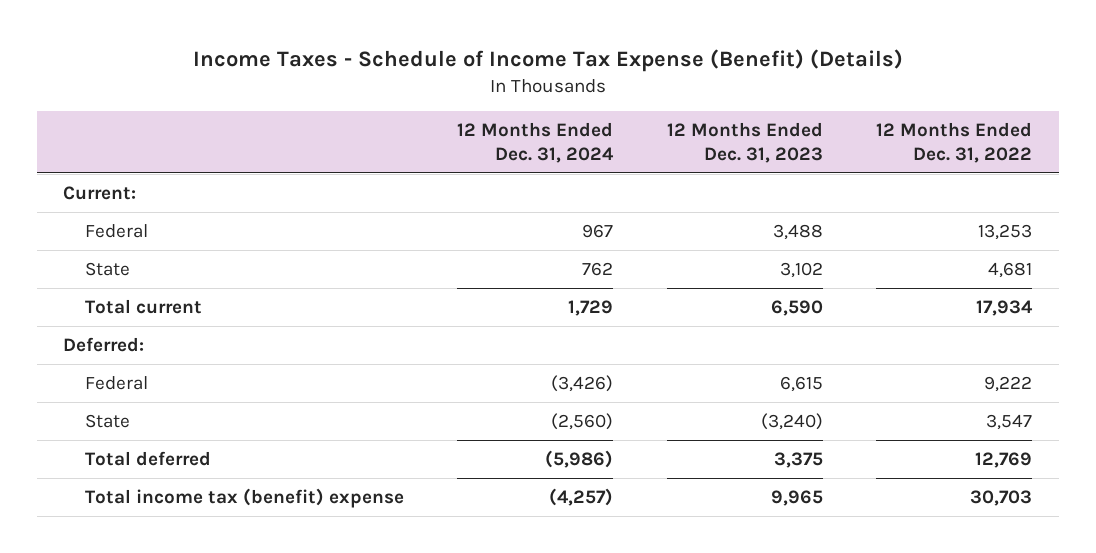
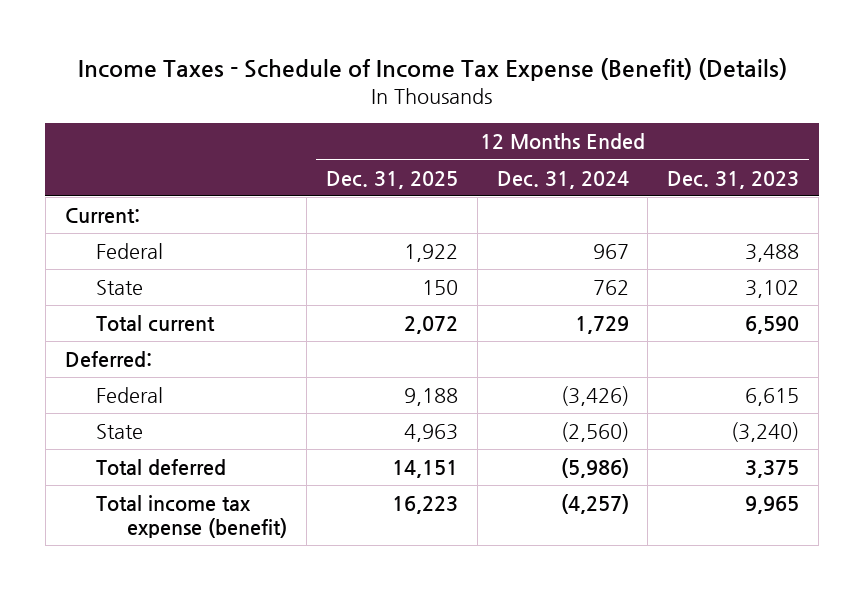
[876,121,1033,163] 12 Months Ended Dec. 31, 2022 -> none
none -> [325,170,458,189] Dec. 31, 2025
[84,487,404,508] Total income tax (benefit) expense -> [95,495,288,539] Total income tax expense (benefit)

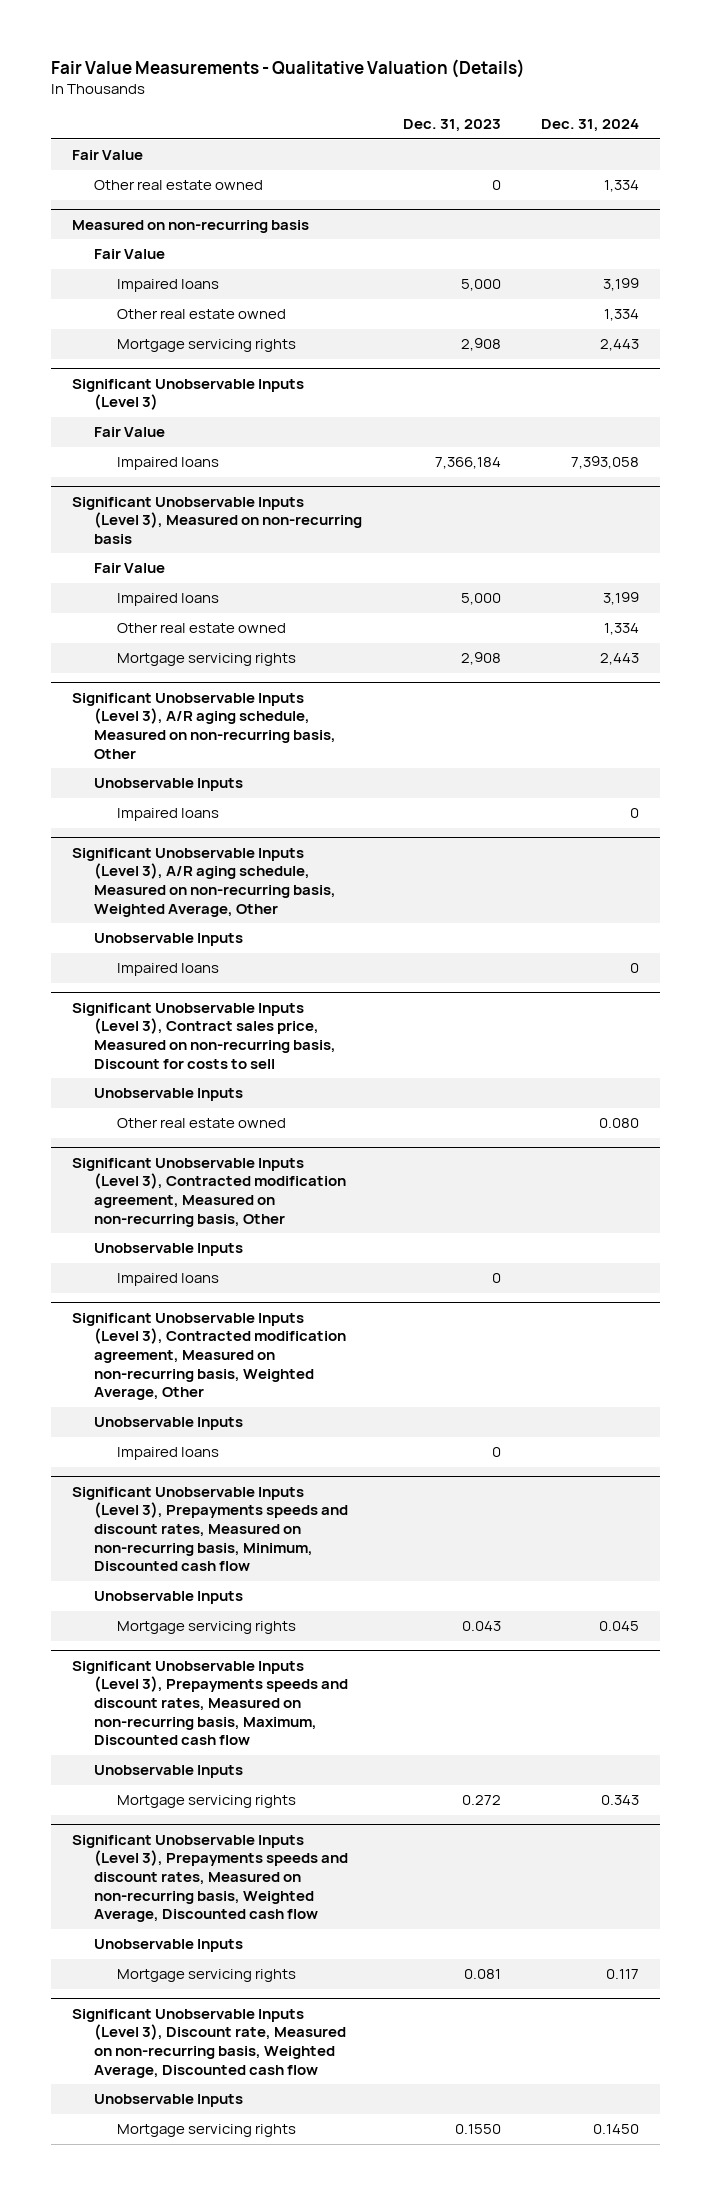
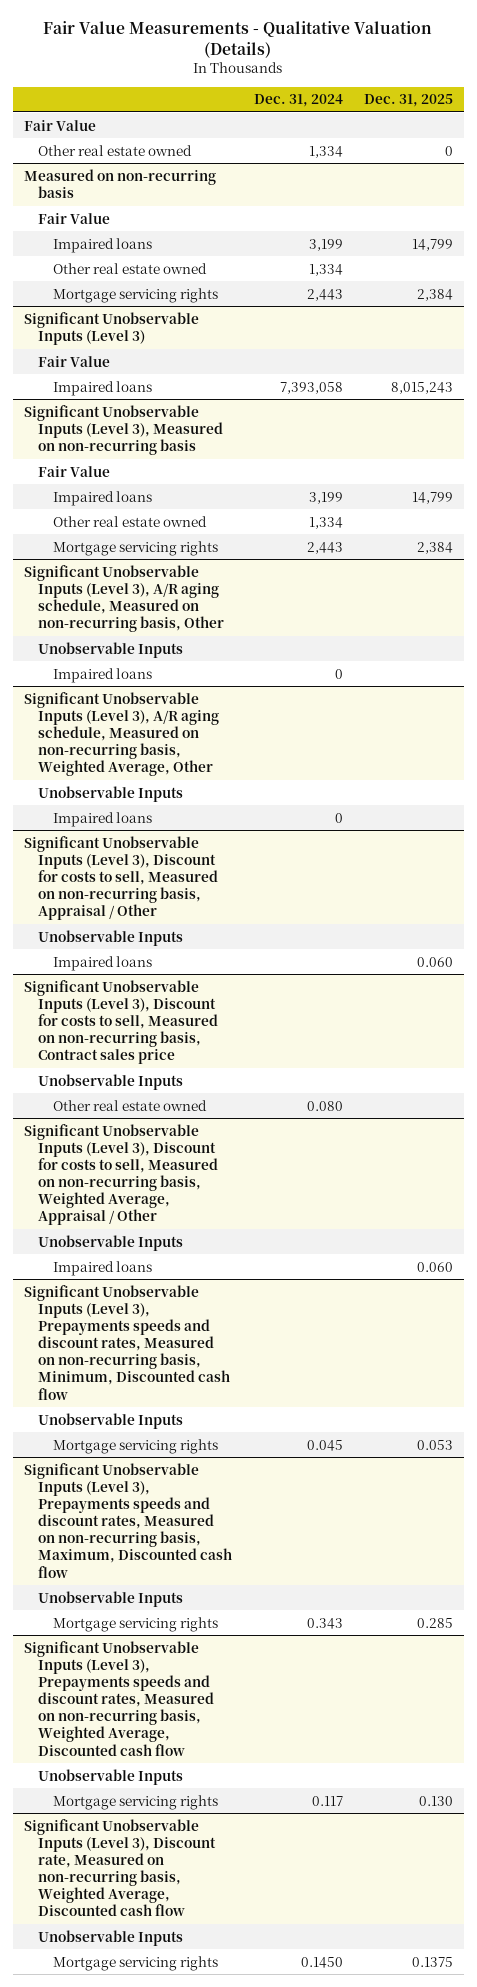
[402,119,501,133] Dec. 31, 2023 -> none
none -> [364,94,454,108] Dec. 31, 2025
[94,1088,244,1102] Unobservable Inputs -> none
[116,1118,286,1129] Other real estate owned -> none
[71,1157,347,1227] Significant Unobservable Inputs (Level 3), Contracted modification agreement, Measured on non-recurring basis, Other -> none
[71,1002,337,1069] Significant Unobservable Inputs (Level 3), Contract sales price, Measured on non-recurring basis, Discount for costs to sell -> [23,835,219,921] Significant Unobservable Inputs (Level 3), Discount for costs to sell, Measured on non-recurring basis, Appraisal / Other
[71,1312,347,1401] Significant Unobservable Inputs (Level 3), Contracted modification agreement, Measured on non-recurring basis, Weighted Average, Other -> none
none -> [23,979,219,1065] Significant Unobservable Inputs (Level 3), Discount for costs to sell, Measured on non-recurring basis, Contract sales price
none -> [52,1099,207,1111] Other real estate owned
none -> [23,1123,219,1226] Significant Unobservable Inputs (Level 3), Discount for costs to sell, Measured on non-recurring basis, Weighted Average, Appraisal / Other
none -> [38,1234,184,1251] Unobservable Inputs

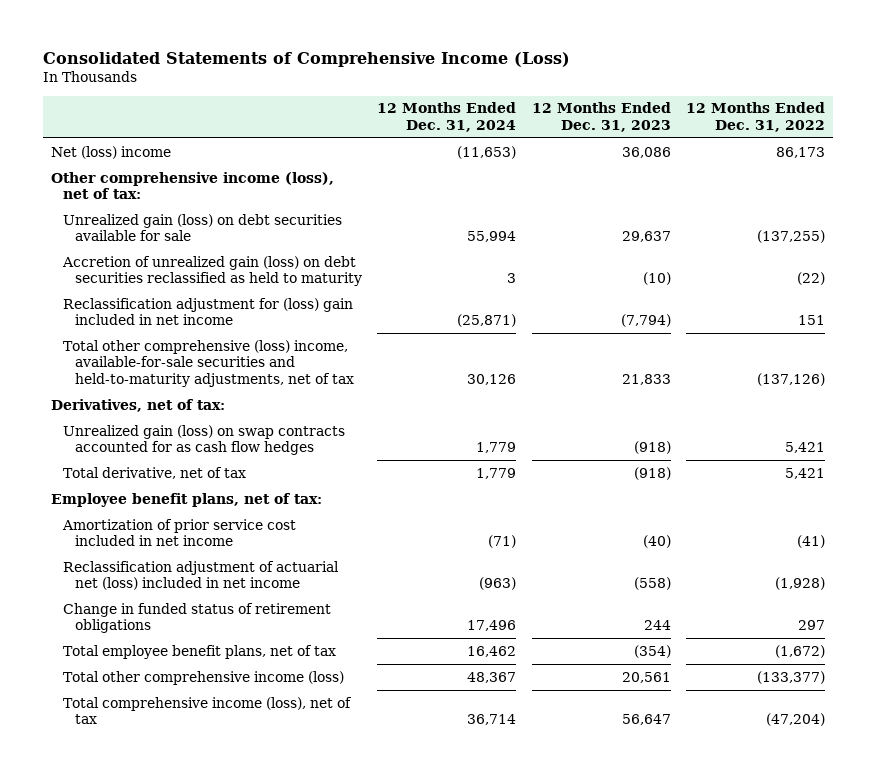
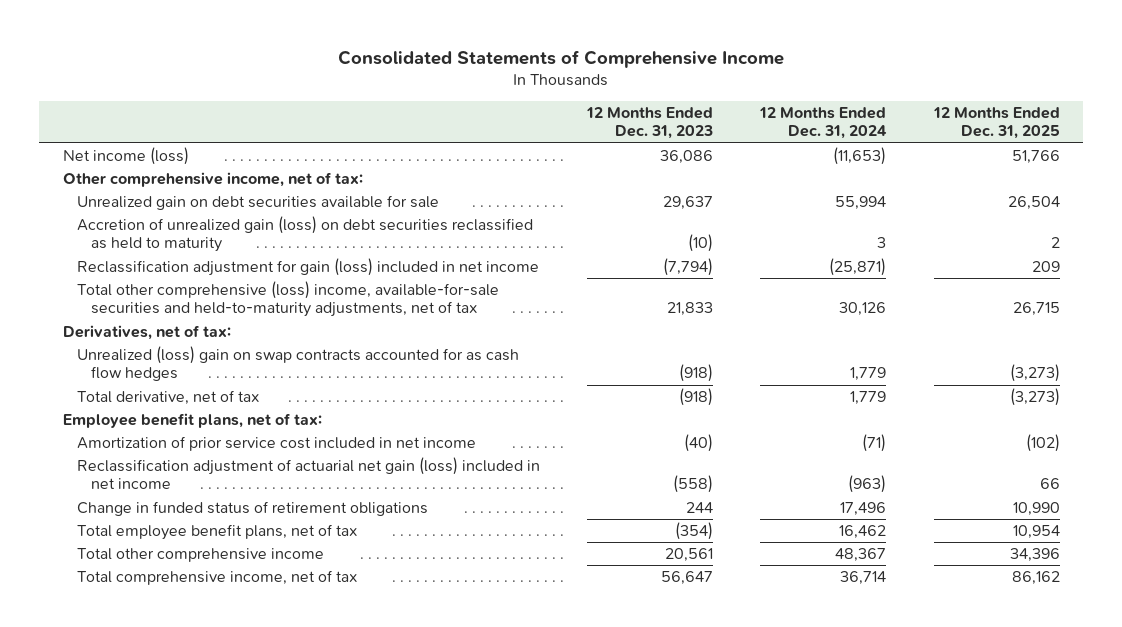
[43,52,571,68] Consolidated Statements of Comprehensive Income (Loss) -> [338,49,785,68] Consolidated Statements of Comprehensive Income
[686,102,826,132] 12 Months Ended Dec. 31, 2022 -> none
none -> [932,107,1060,140] 12 Months Ended Dec. 31, 2025
[50,145,171,159] Net (loss) income -> [62,146,189,165] Net income (loss)
[50,171,334,200] Other comprehensive income (loss), net of tax: -> [62,171,363,187] Other comprehensive income, net of tax:
[62,213,342,242] Unrealized gain (loss) on debt securities available for sale -> [77,194,440,210] Unrealized gain on debt securities available for sale
[62,297,353,326] Reclassification adjustment for (loss) gain included in net income -> [77,257,540,276] Reclassification adjustment for gain (loss) included in net income
[62,424,345,456] Unrealized gain (loss) on swap contracts accounted for as cash flow hedges -> [77,345,520,382] Unrealized (loss) gain on swap contracts accounted for as cash flow hedges
[62,560,339,591] Reclassification adjustment of actuarial net (loss) included in net income -> [77,456,541,490] Reclassification adjustment of actuarial net gain (loss) included in net income
[62,670,344,685] Total other comprehensive income (loss) -> [77,547,325,562] Total other comprehensive income
[62,696,352,725] Total comprehensive income (loss), net of tax -> [77,569,358,585] Total comprehensive income, net of tax

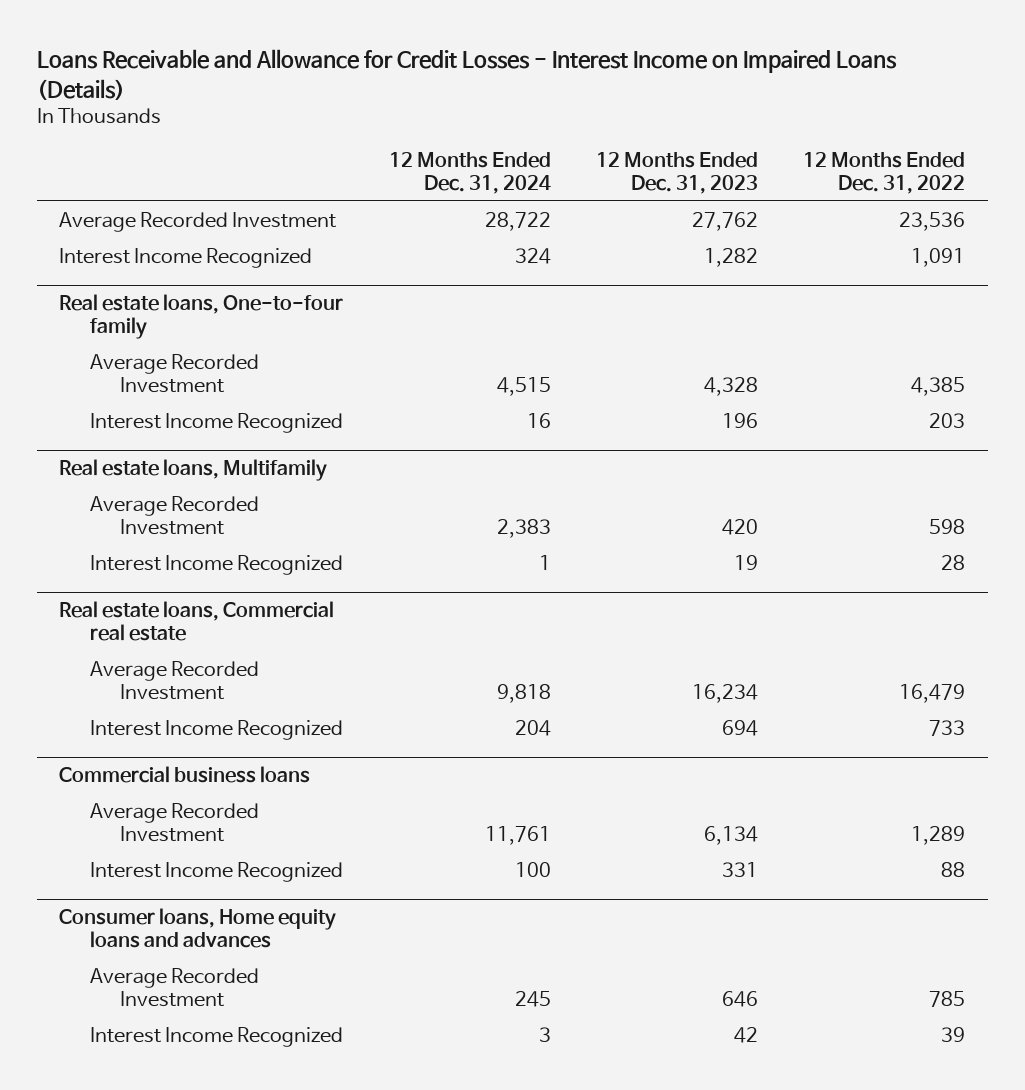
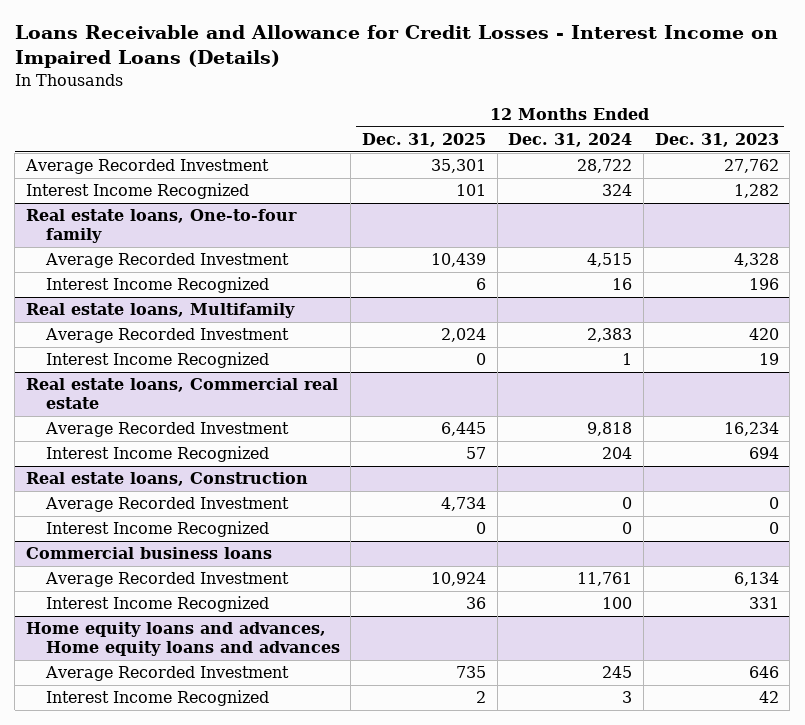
[803,152,966,194] 12 Months Ended Dec. 31, 2022 -> none
none -> [361,133,486,148] Dec. 31, 2025
none -> [25,472,308,487] Real estate loans, Construction
none -> [44,497,289,513] Average Recorded Investment
none -> [45,521,269,538] Interest Income Recognized
[59,908,337,948] Consumer loans, Home equity loans and advances -> [25,622,340,656] Home equity loans and advances, Home equity loans and advances

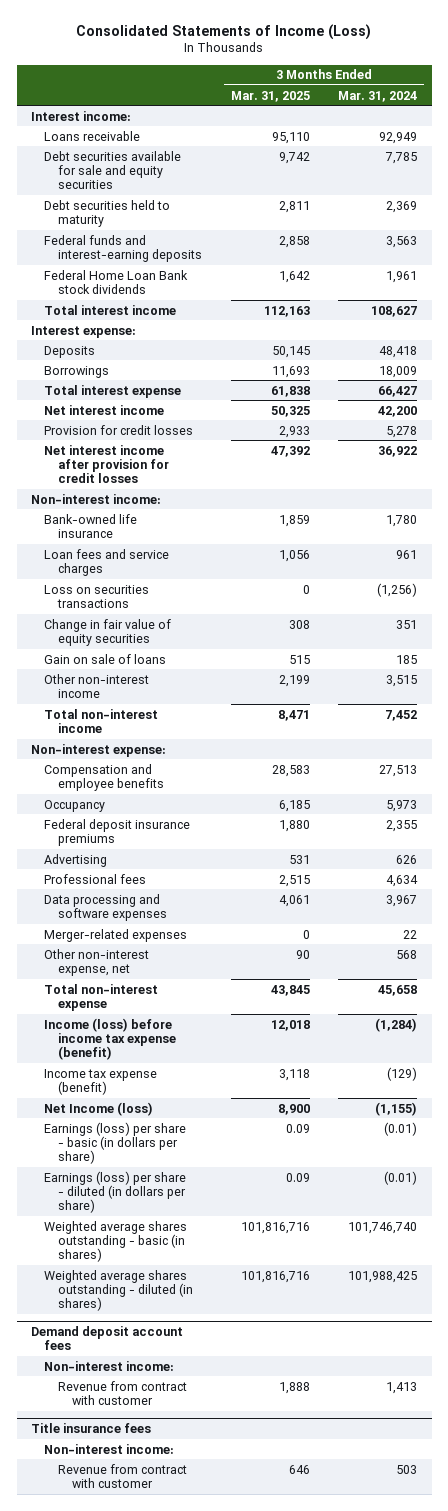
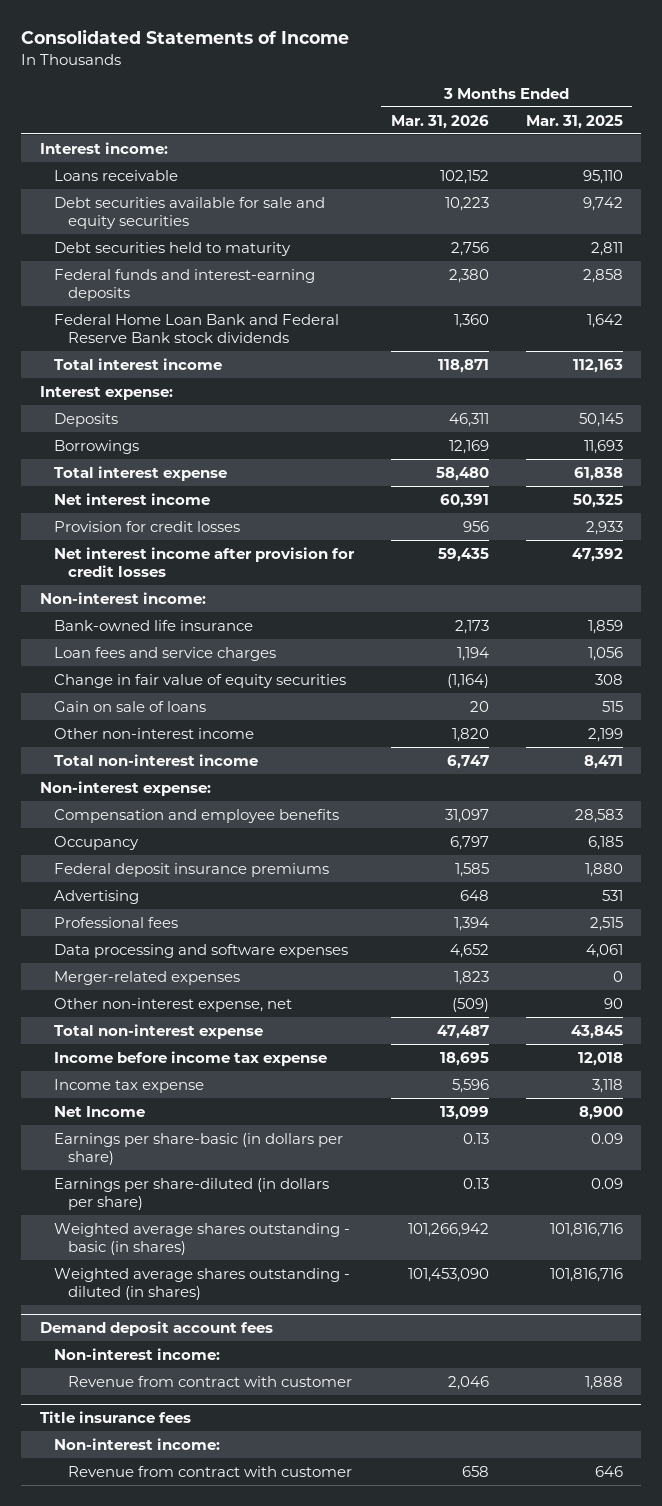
[76,23,372,40] Consolidated Statements of Income (Loss) -> [21,29,350,45] Consolidated Statements of Income
[338,90,418,102] Mar. 31, 2024 -> none
none -> [390,114,489,129] Mar. 31, 2026
[44,269,189,295] Federal Home Loan Bank stock dividends -> [53,313,339,344] Federal Home Loan Bank and Federal Reserve Bank stock dividends
[44,584,150,609] Loss on securities transactions -> none
[44,1017,177,1061] Income (loss) before income tax expense (benefit) -> [53,1050,327,1066] Income before income tax expense
[44,1068,158,1096] Income tax expense (benefit) -> [53,1078,204,1093] Income tax expense
[44,1101,154,1116] Net Income (loss) -> [53,1105,145,1117] Net Income
[44,1121,187,1165] Earnings (loss) per share - basic (in dollars per share) -> [53,1132,343,1166] Earnings per share-basic (in dollars per share)
[44,1170,187,1214] Earnings (loss) per share - diluted (in dollars per share) -> [53,1177,329,1211] Earnings per share-diluted (in dollars per share)

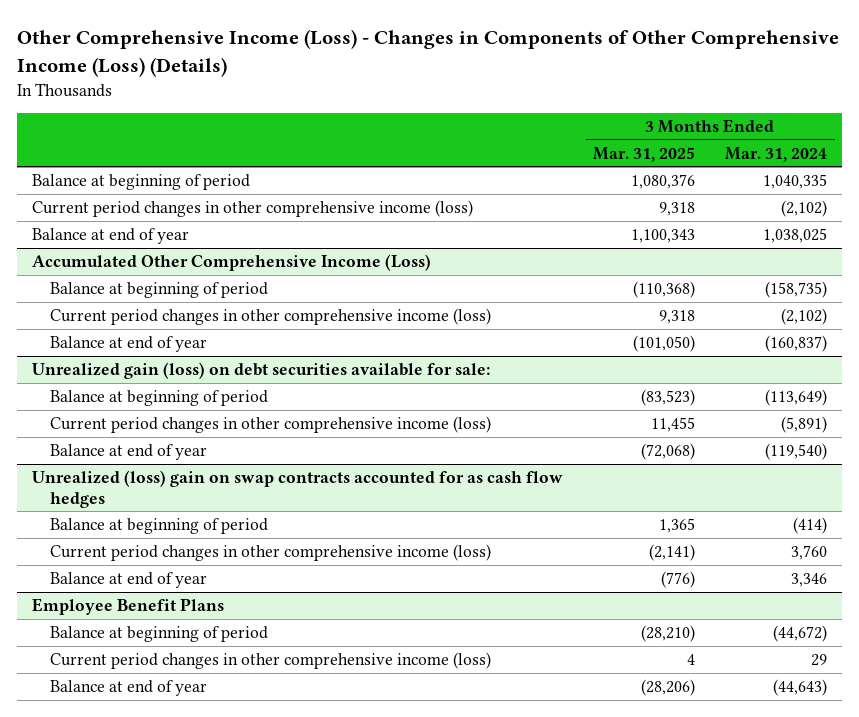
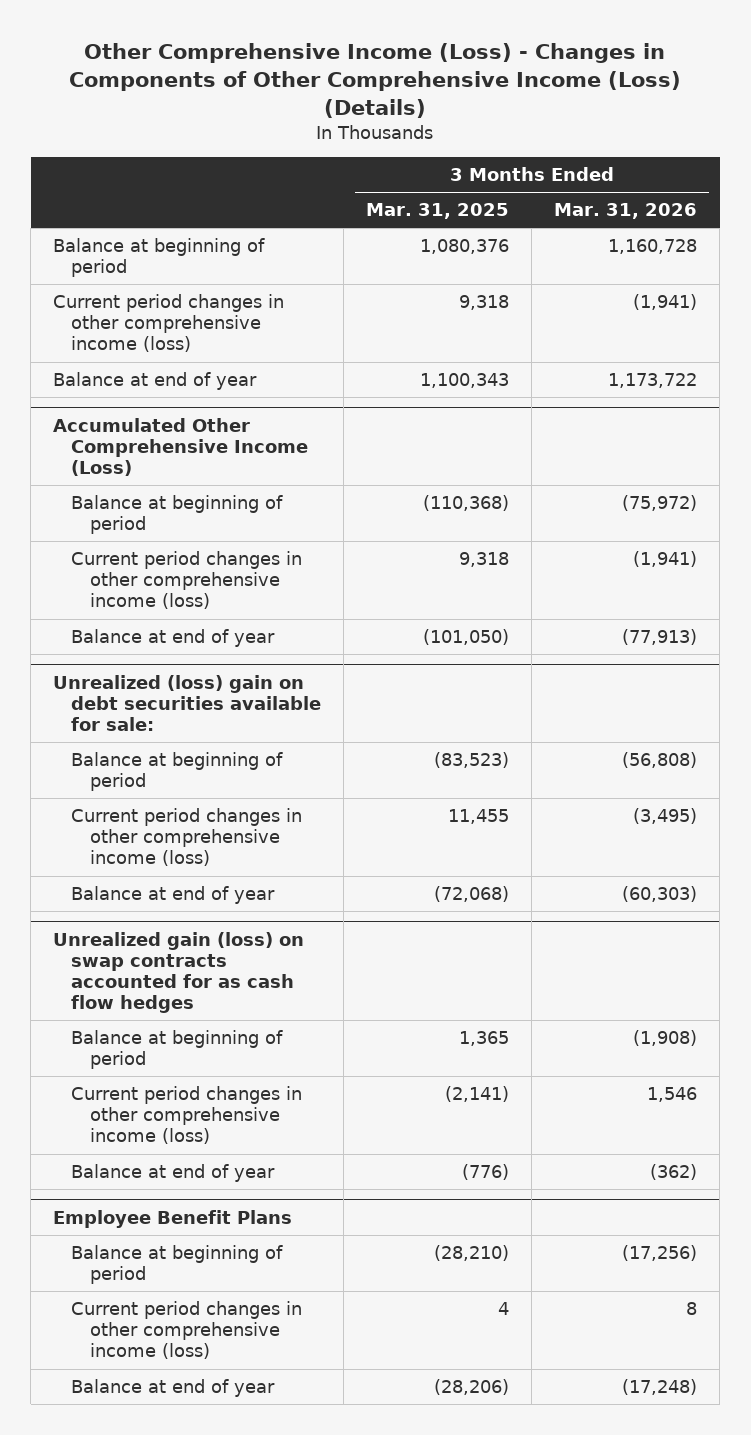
[725,146,828,162] Mar. 31, 2024 -> none
none -> [554,203,698,220] Mar. 31, 2026
[31,362,490,380] Unrealized gain (loss) on debt securities available for sale: -> [53,674,322,732] Unrealized (loss) gain on debt securities available for sale:
[31,470,563,508] Unrealized (loss) gain on swap contracts accounted for as cash flow hedges -> [53,931,305,1014] Unrealized gain (loss) on swap contracts accounted for as cash flow hedges

